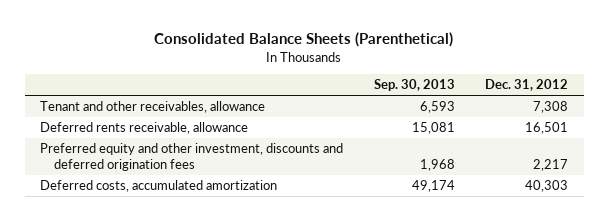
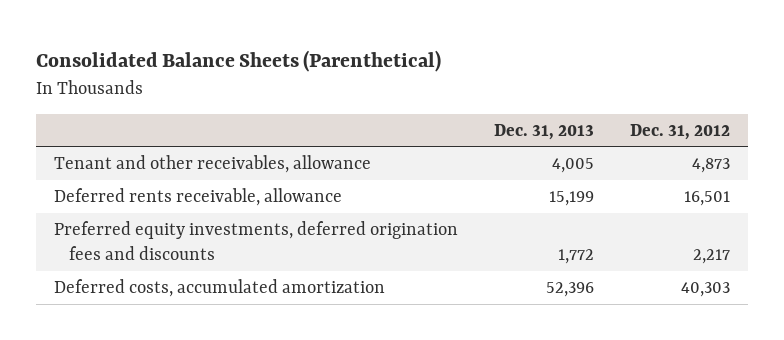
[373,79,455,92] Sep. 30, 2013 -> none
none -> [493,123,594,140] Dec. 31, 2013
[533,101,569,114] 7,308 -> [691,158,730,174] 4,873
[40,143,344,171] Preferred equity and other investment, discounts and deferred origination fees -> [53,221,458,261] Preferred equity investments, deferred origination fees and discounts

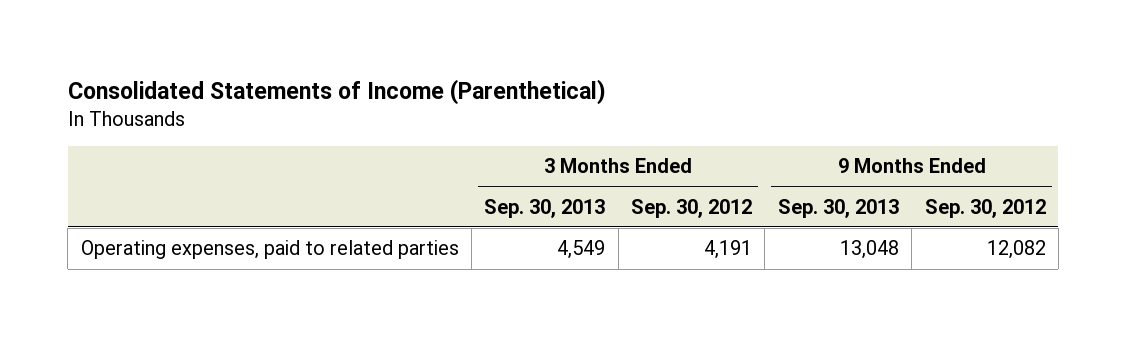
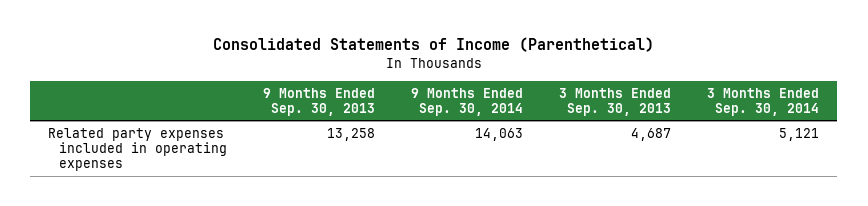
[631,198,753,218] Sep. 30, 2012 -> none
[924,198,1046,218] Sep. 30, 2012 -> none
none -> [411,87,524,116] 9 Months Ended Sep. 30, 2014
none -> [707,87,820,116] 3 Months Ended Sep. 30, 2014
[80,240,459,260] Operating expenses, paid to related parties -> [48,127,227,172] Related party expenses included in operating expenses
[557,240,606,260] 4,549 -> [631,127,672,141] 4,687
[839,240,899,260] 13,048 -> [326,127,375,141] 13,258

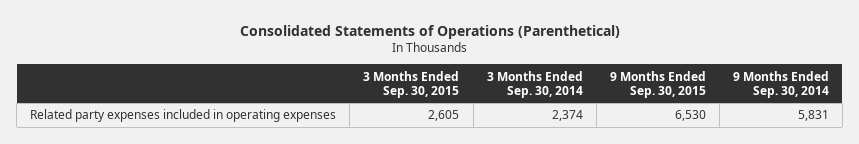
[212,37,654,53] Consolidated Statements of Income (Parenthetical) -> [239,24,620,39] Consolidated Statements of Operations (Parenthetical)
[262,87,375,116] 9 Months Ended Sep. 30, 2013 -> none
[559,87,672,116] 3 Months Ended Sep. 30, 2013 -> none
none -> [363,70,460,98] 3 Months Ended Sep. 30, 2015
none -> [609,70,706,98] 9 Months Ended Sep. 30, 2015
[475,127,524,141] 14,063 -> [797,110,829,122] 5,831
[779,127,820,141] 5,121 -> [551,110,583,122] 2,374

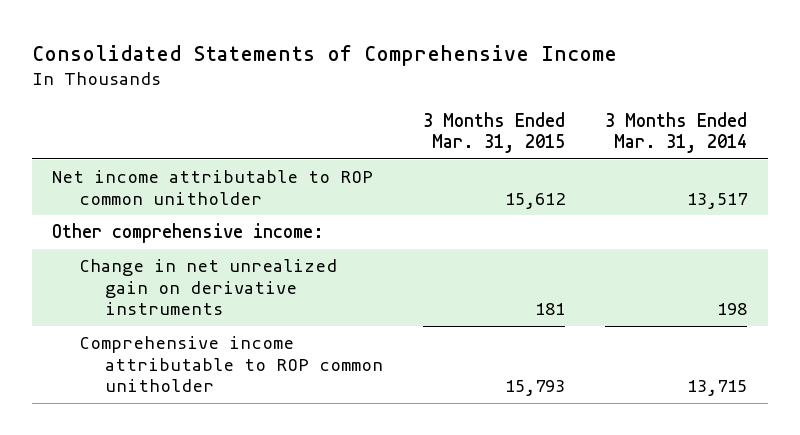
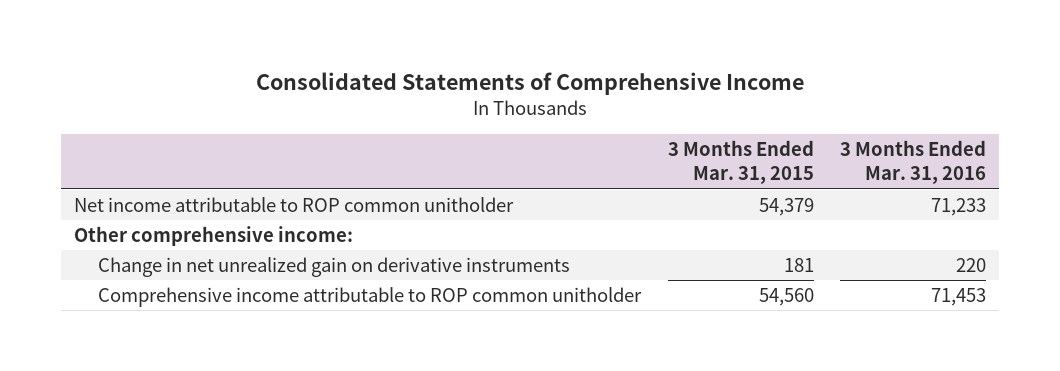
[605,111,748,154] 3 Months Ended Mar. 31, 2014 -> none
none -> [839,140,986,185] 3 Months Ended Mar. 31, 2016
[505,192,566,209] 15,612 -> [758,198,814,217] 54,379
[505,380,566,397] 15,793 -> [758,288,814,307] 54,560

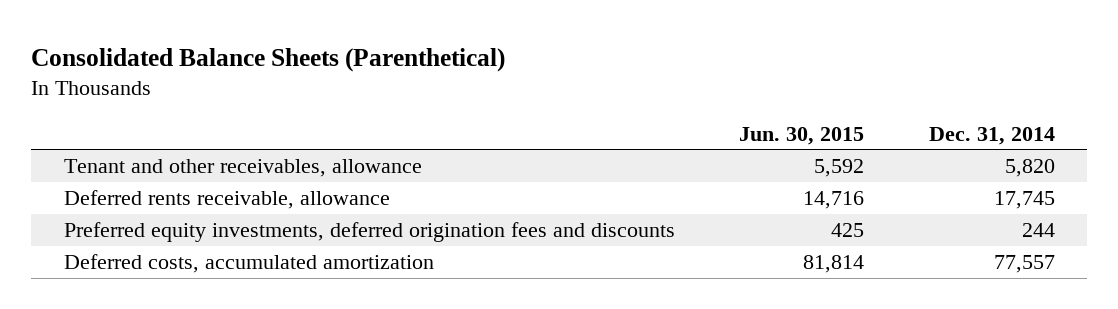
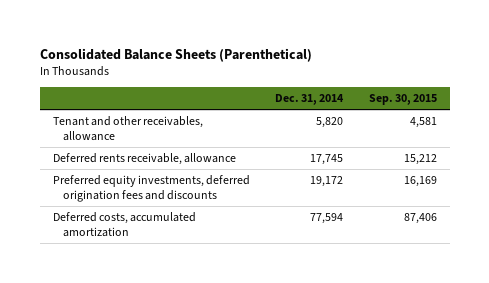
[739,126,865,145] Jun. 30, 2015 -> none
none -> [368,94,437,106] Sep. 30, 2015
[1021,223,1055,238] 244 -> [310,176,344,188] 19,172
[993,255,1055,274] 77,557 -> [310,213,344,225] 77,594

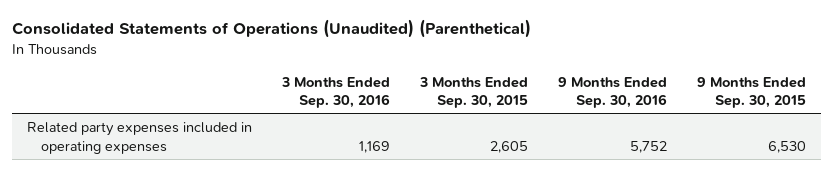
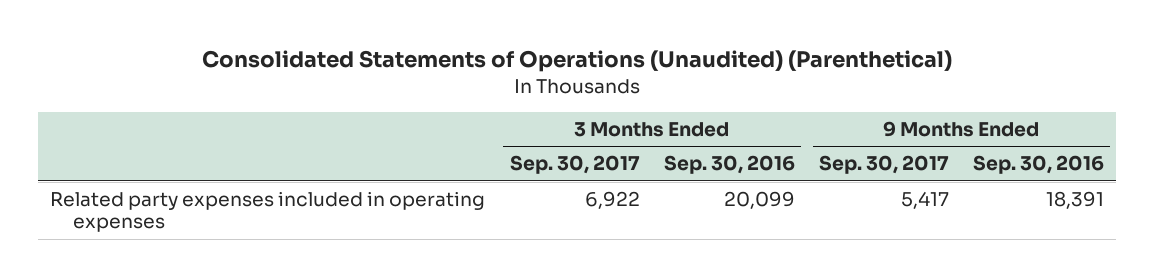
[418,76,528,109] 3 Months Ended Sep. 30, 2015 -> none
[697,76,807,109] 9 Months Ended Sep. 30, 2015 -> none
none -> [509,155,640,175] Sep. 30, 2017
none -> [818,155,949,175] Sep. 30, 2017
[358,140,390,153] 1,169 -> [723,191,795,210] 20,099
[630,140,668,153] 5,752 -> [1046,191,1105,210] 18,391

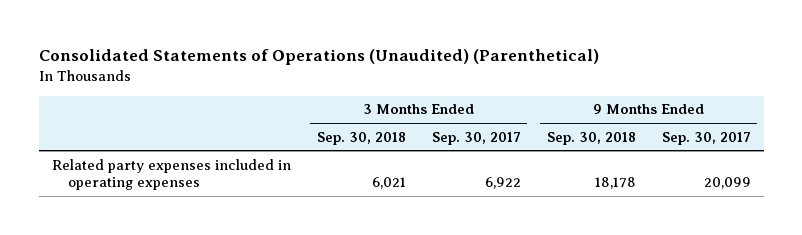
[663,155,795,175] Sep. 30, 2016 -> none
[973,155,1105,175] Sep. 30, 2016 -> none
none -> [316,131,406,145] Sep. 30, 2018
none -> [546,131,636,145] Sep. 30, 2018
[900,191,949,210] 5,417 -> [703,177,751,190] 20,099

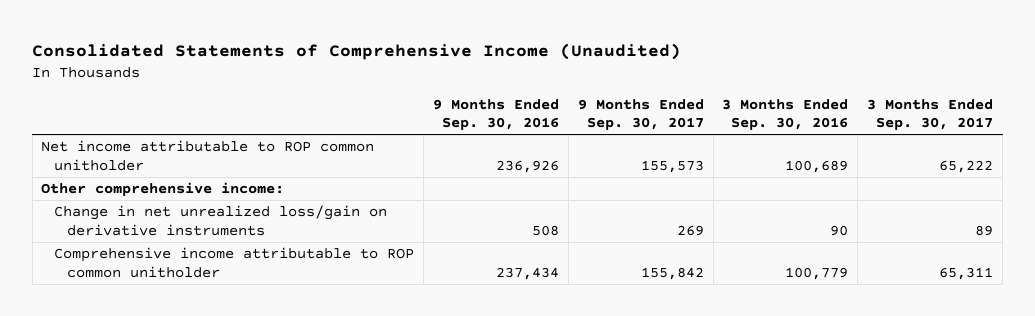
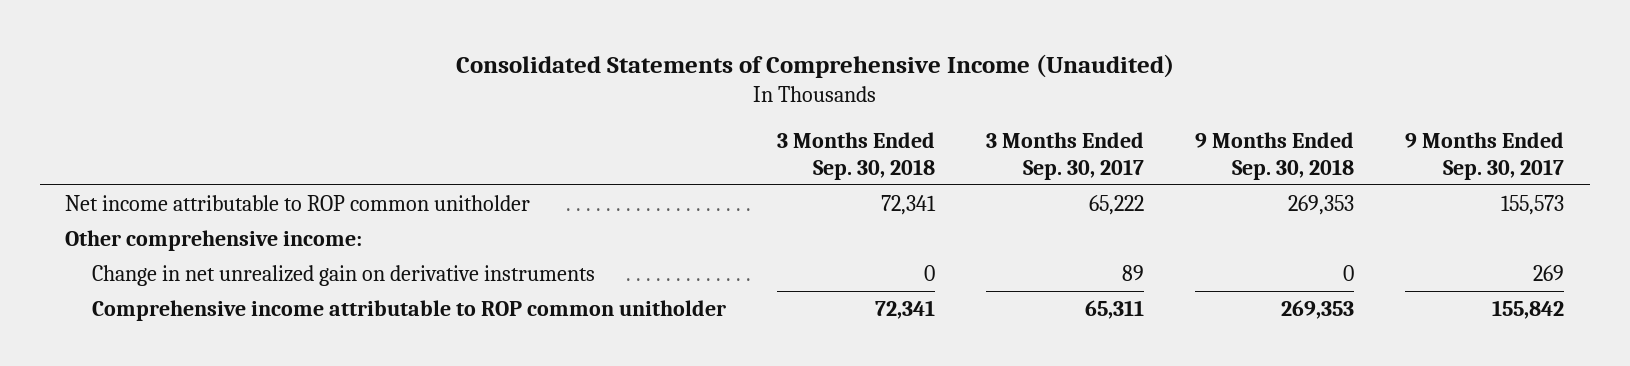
[433,98,560,131] 9 Months Ended Sep. 30, 2016 -> none
[722,98,849,131] 3 Months Ended Sep. 30, 2016 -> none
none -> [776,131,935,180] 3 Months Ended Sep. 30, 2018
none -> [1195,131,1355,180] 9 Months Ended Sep. 30, 2018
[54,205,388,236] Change in net unrealized loss/gain on derivative instruments -> [91,264,595,286] Change in net unrealized gain on derivative instruments

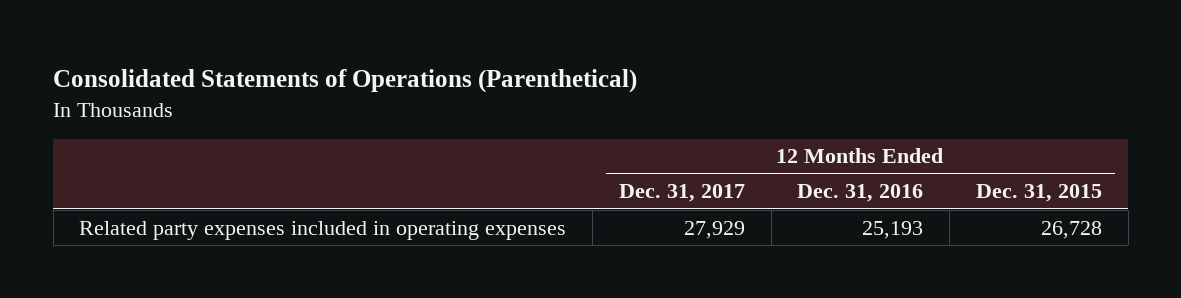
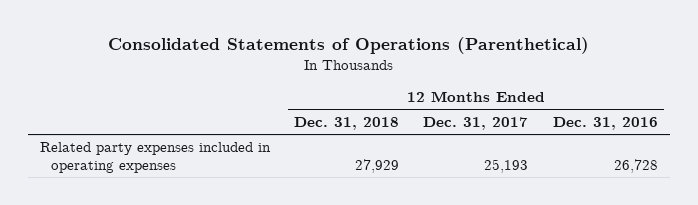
[975,184,1102,203] Dec. 31, 2015 -> none
none -> [294,116,400,130] Dec. 31, 2018
[683,220,745,239] 27,929 -> [484,158,529,173] 25,193
[862,220,924,239] 25,193 -> [613,158,658,173] 26,728

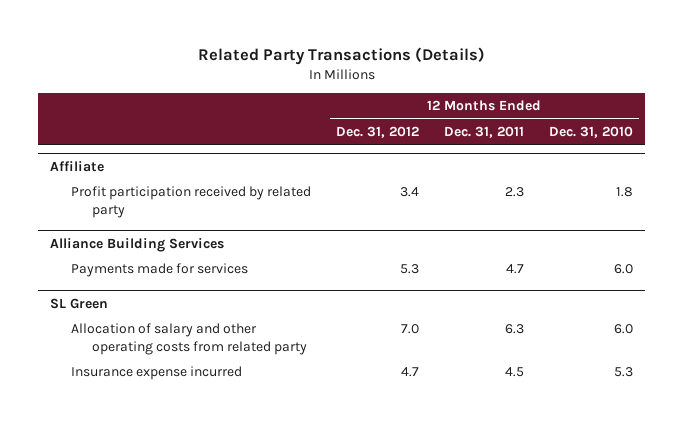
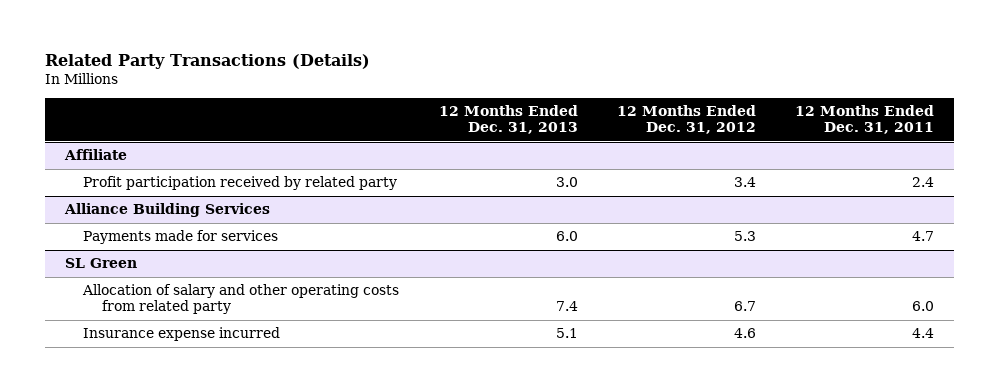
[548,126,633,139] Dec. 31, 2010 -> none
none -> [438,104,578,135] 12 Months Ended Dec. 31, 2013
[504,187,524,198] 2.3 -> [912,177,935,188] 2.4
[401,324,420,335] 7.0 -> [734,301,757,312] 6.7
[504,324,524,335] 6.3 -> [912,301,935,312] 6.0
[401,367,420,378] 4.7 -> [734,328,757,339] 4.6
[504,367,524,378] 4.5 -> [912,328,935,339] 4.4

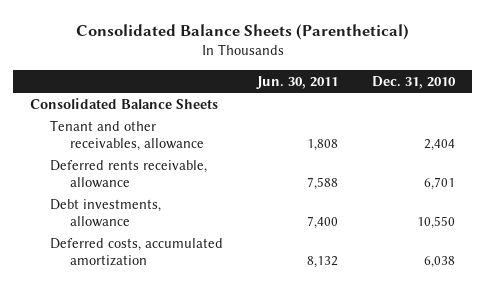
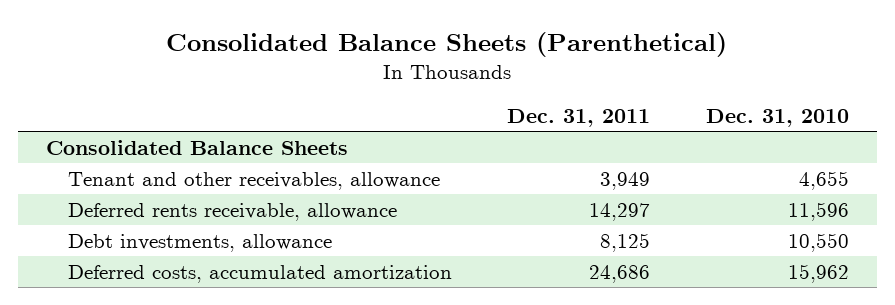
[256,75,339,89] Jun. 30, 2011 -> none
none -> [507,108,651,127] Dec. 31, 2011
[424,138,456,151] 2,404 -> [799,170,850,190] 4,655
[424,176,456,190] 6,701 -> [788,201,850,221] 11,596
[424,255,456,268] 6,038 -> [788,263,850,283] 15,962

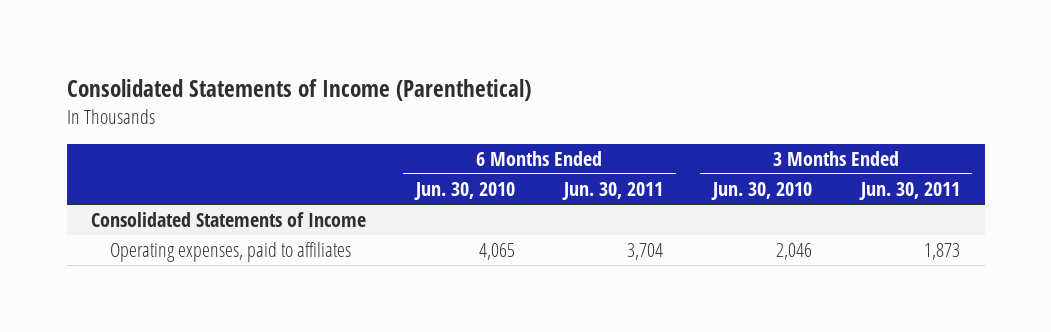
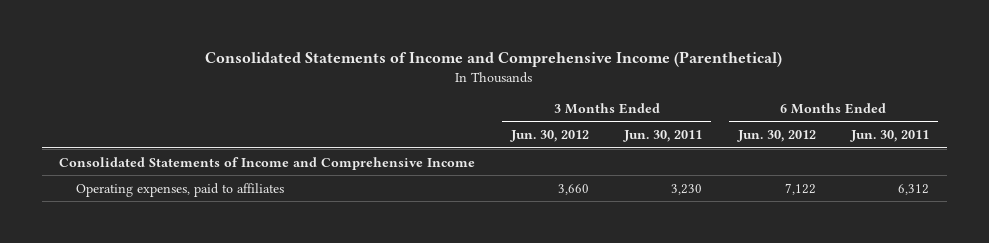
[66,79,531,102] Consolidated Statements of Income (Parenthetical) -> [205,51,783,68] Consolidated Statements of Income and Comprehensive Income (Parenthetical)
[413,182,515,201] Jun. 30, 2010 -> none
[710,182,812,201] Jun. 30, 2010 -> none
none -> [509,130,589,143] Jun. 30, 2012
none -> [736,130,816,143] Jun. 30, 2012
[91,212,367,228] Consolidated Statements of Income -> [59,156,476,170] Consolidated Statements of Income and Comprehensive Income
[627,243,664,261] 3,704 -> [898,183,930,195] 6,312
[924,243,961,261] 1,873 -> [671,183,703,195] 3,230

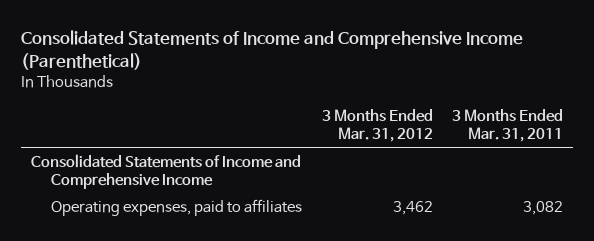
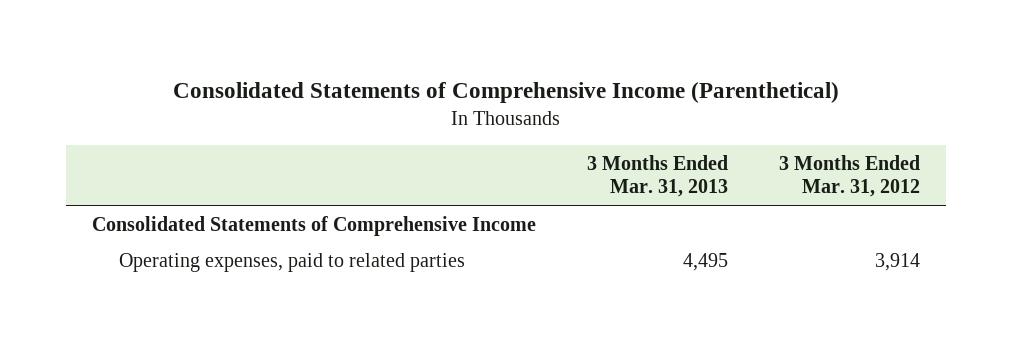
[21,30,524,71] Consolidated Statements of Income and Comprehensive Income (Parenthetical) -> [173,81,840,103] Consolidated Statements of Comprehensive Income (Parenthetical)
[452,109,564,143] 3 Months Ended Mar. 31, 2011 -> none
none -> [587,154,729,198] 3 Months Ended Mar. 31, 2013
[31,153,302,189] Consolidated Statements of Income and Comprehensive Income -> [92,215,537,236] Consolidated Statements of Comprehensive Income
[51,198,303,216] Operating expenses, paid to affiliates -> [118,252,465,272] Operating expenses, paid to related parties
[392,200,433,215] 3,462 -> [875,252,921,271] 3,914

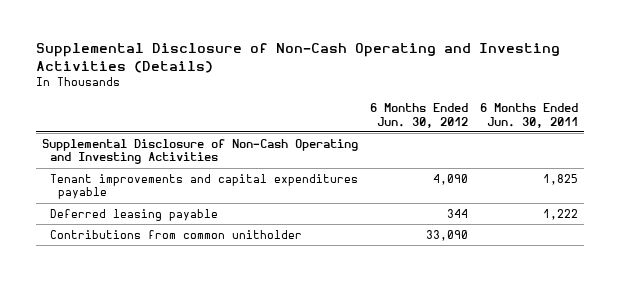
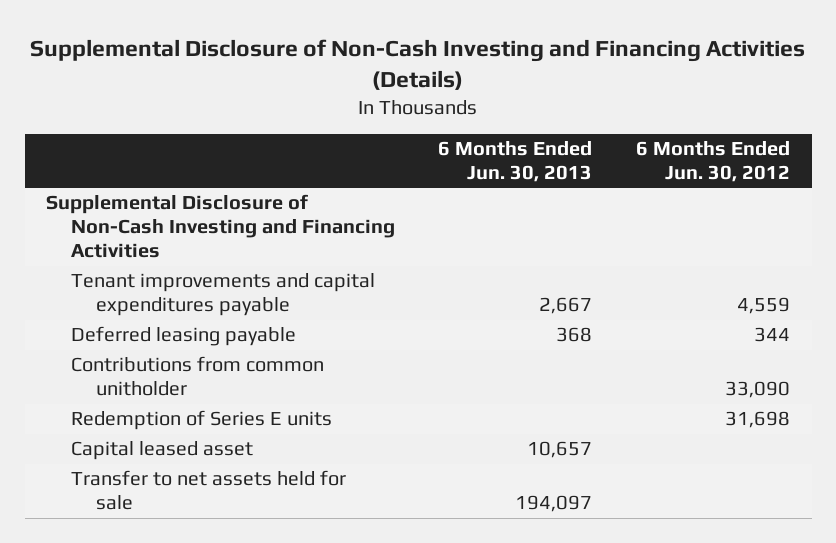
[36,43,561,73] Supplemental Disclosure of Non-Cash Operating and Investing Activities (Details) -> [30,38,806,90] Supplemental Disclosure of Non-Cash Investing and Financing Activities (Details)
[479,102,578,128] 6 Months Ended Jun. 30, 2011 -> none
none -> [438,141,593,182] 6 Months Ended Jun. 30, 2013
[41,138,358,165] Supplemental Disclosure of Non-Cash Operating and Investing Activities -> [46,194,396,259] Supplemental Disclosure of Non-Cash Investing and Financing Activities
[432,173,468,185] 4,090 -> [736,297,790,315] 4,559
none -> [71,410,333,431] Redemption of Series E units
none -> [71,441,254,461] Capital leased asset
none -> [71,470,347,511] Transfer to net assets held for sale

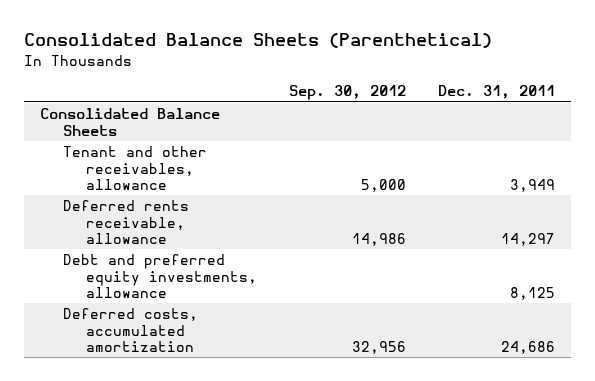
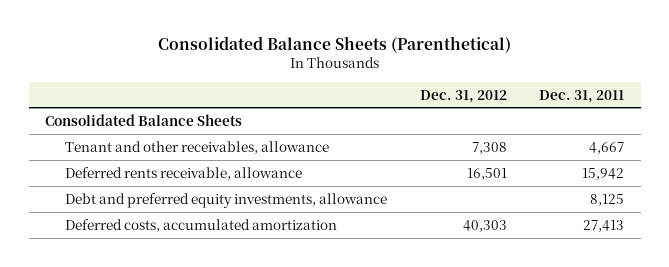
[288,85,406,101] Sep. 30, 2012 -> none
none -> [419,89,507,103] Dec. 31, 2012
[509,178,555,192] 3,949 -> [589,141,625,154] 4,667
[500,232,555,246] 14,297 -> [582,167,625,180] 15,942
[500,340,555,354] 24,686 -> [583,219,625,232] 27,413

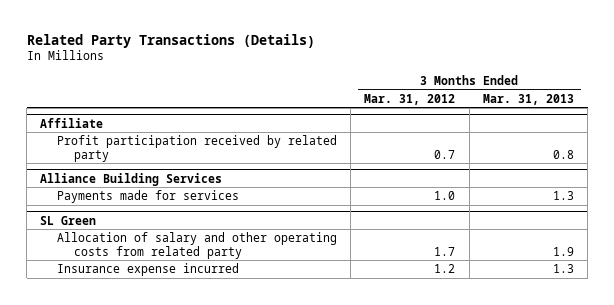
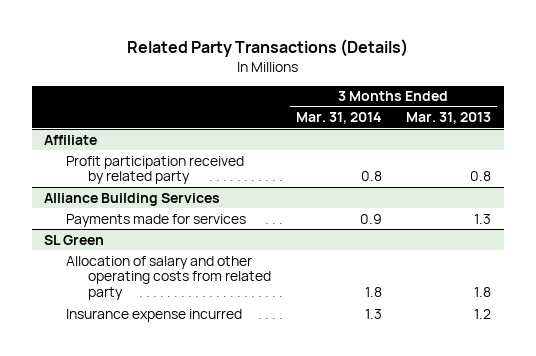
[364,93,456,105] Mar. 31, 2012 -> none
none -> [295,112,382,125] Mar. 31, 2014
[552,246,574,256] 1.9 -> [474,287,492,298] 1.8
[552,264,574,274] 1.3 -> [474,308,492,319] 1.2

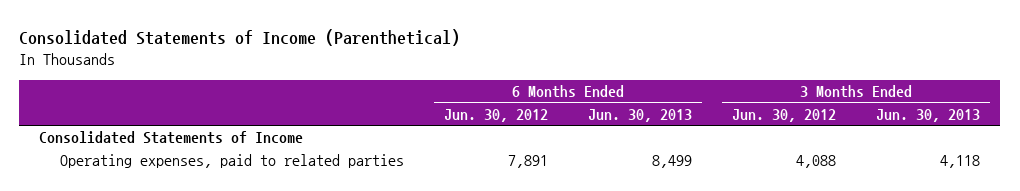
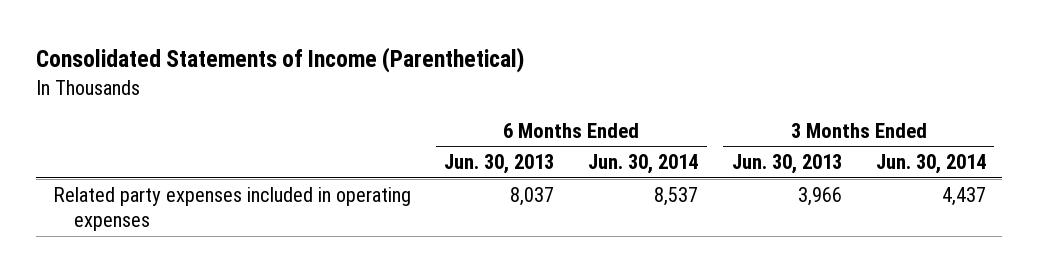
[443,108,548,122] Jun. 30, 2012 -> none
[732,108,837,122] Jun. 30, 2012 -> none
none -> [588,154,699,175] Jun. 30, 2014
none -> [875,154,986,175] Jun. 30, 2014
[39,131,304,145] Consolidated Statements of Income -> none
[59,154,404,169] Operating expenses, paid to related parties -> [52,186,411,232] Related party expenses included in operating expenses
[652,155,693,169] 8,499 -> [510,186,555,206] 8,037
[940,155,981,169] 4,118 -> [797,186,842,206] 3,966

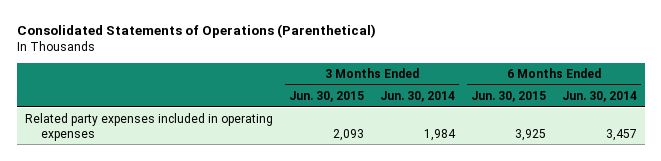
[35,47,524,74] Consolidated Statements of Income (Parenthetical) -> [16,24,376,39] Consolidated Statements of Operations (Parenthetical)
[444,154,555,175] Jun. 30, 2013 -> none
[731,154,842,175] Jun. 30, 2013 -> none
none -> [288,91,364,103] Jun. 30, 2015
none -> [470,91,546,103] Jun. 30, 2015
[654,186,699,206] 8,537 -> [605,128,637,141] 3,457
[941,186,986,206] 4,437 -> [423,128,456,141] 1,984

